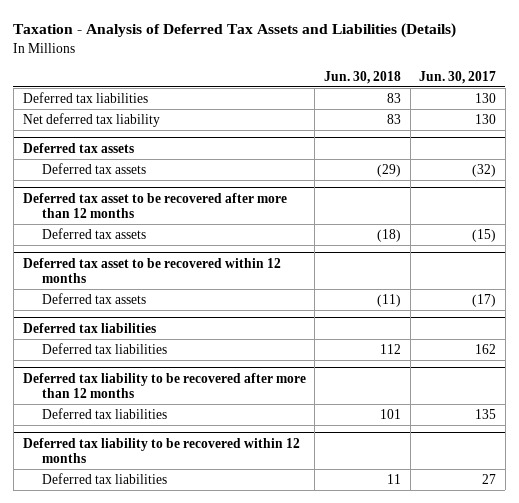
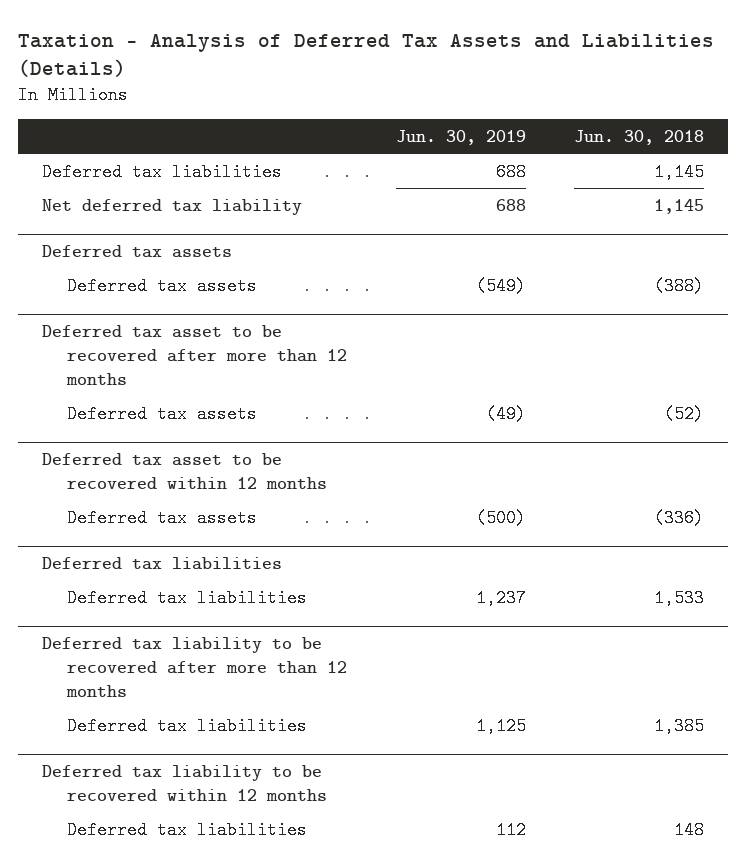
[419,70,497,84] Jun. 30, 2017 -> none
none -> [395,129,526,145] Jun. 30, 2019
[386,92,401,103] 83 -> [653,162,704,181] 1,145
[386,113,401,124] 83 -> [653,198,704,214] 1,145
[376,163,401,177] (29) -> [653,276,704,295] (388)
[376,228,401,242] (18) -> [663,404,704,423] (52)
[376,293,401,307] (11) -> [653,508,704,527] (336)
[379,343,401,354] 112 -> [653,588,704,607] 1,533
[379,408,401,419] 101 -> [653,716,704,735] 1,385
[386,473,401,484] 11 -> [673,820,704,839] 148

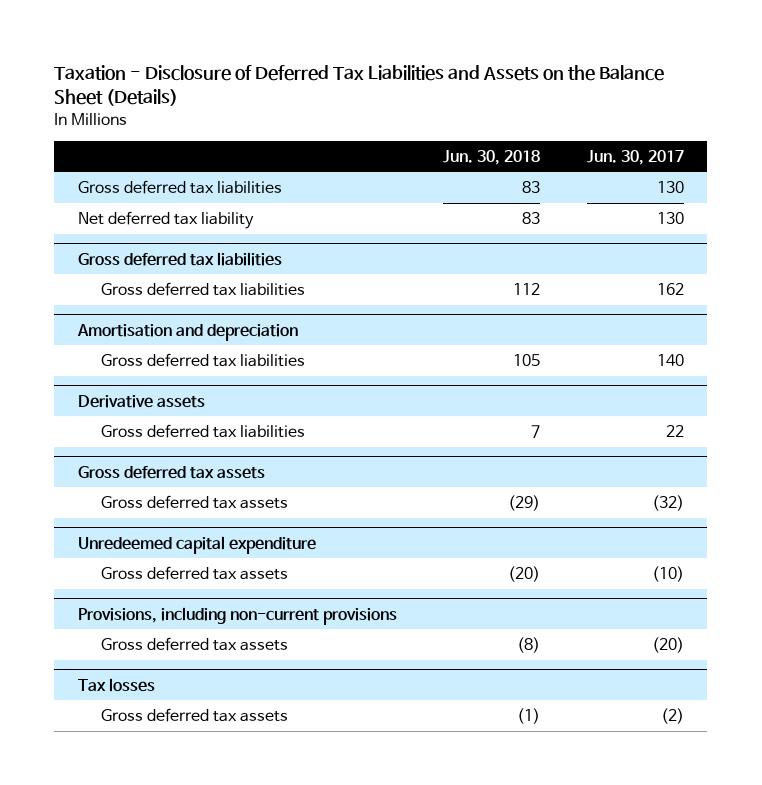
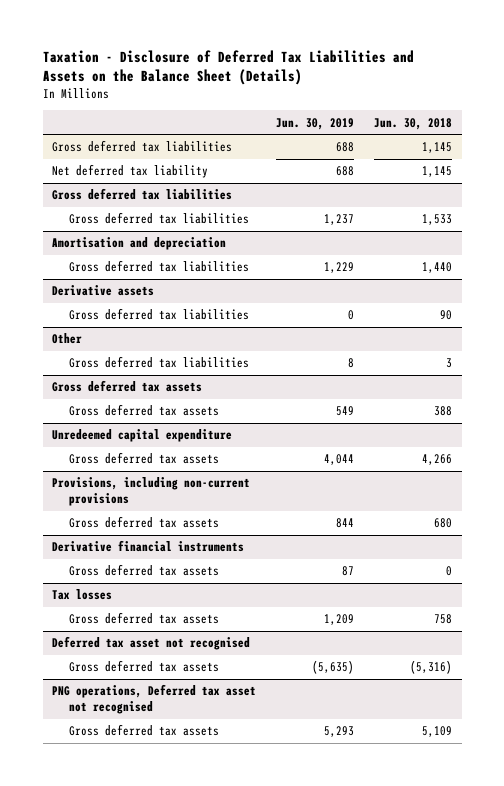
[587,149,685,165] Jun. 30, 2017 -> none
none -> [276,117,355,130] Jun. 30, 2019
[522,180,541,193] 83 -> [422,142,453,154] 1,145
[522,211,541,224] 83 -> [422,166,453,178] 1,145
[513,282,541,295] 112 -> [422,214,453,226] 1,533
[513,353,541,366] 105 -> [422,262,453,274] 1,440
[531,424,541,438] 7 -> [440,310,453,321] 90
none -> [52,333,83,345] Other
none -> [69,356,250,369] Gross deferred tax liabilities
[508,494,541,511] (29) -> [434,406,453,417] 388
[508,565,541,582] (20) -> [422,454,453,466] 4,266
[517,636,541,653] (8) -> [434,518,453,529] 680
none -> [52,540,245,553] Derivative financial instruments
none -> [69,564,220,577] Gross deferred tax assets
[517,707,541,724] (1) -> [434,614,453,625] 758
none -> [52,636,251,651] Deferred tax asset not recognised
none -> [69,660,220,673] Gross deferred tax assets
none -> [52,684,257,715] PNG operations, Deferred tax asset not recognised
none -> [69,724,220,737] Gross deferred tax assets

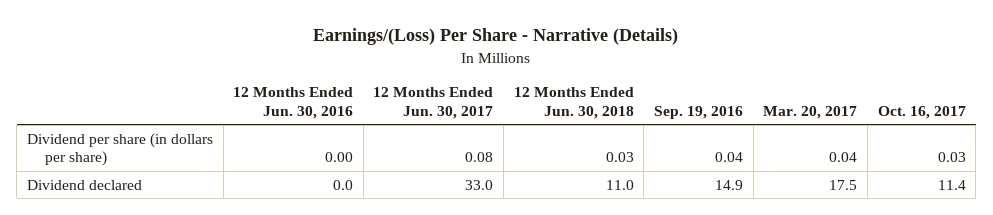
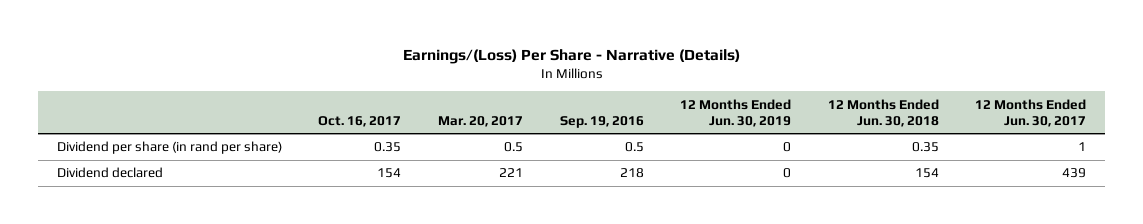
[233,87,354,119] 12 Months Ended Jun. 30, 2016 -> none
none -> [680,98,792,127] 12 Months Ended Jun. 30, 2019
[26,132,213,167] Dividend per share (in dollars per share) -> [56,141,282,155] Dividend per share (in rand per share)
[465,152,494,163] 0.08 -> [1078,142,1087,152] 1
[605,152,634,163] 0.03 -> [911,142,939,153] 0.35
[715,152,744,163] 0.04 -> [624,142,644,153] 0.5
[829,152,858,163] 0.04 -> [503,142,523,153] 0.5
[937,152,966,163] 0.03 -> [374,142,402,153] 0.35
[465,179,494,190] 33.0 -> [1062,168,1087,179] 439
[605,179,634,190] 11.0 -> [914,168,939,179] 154
[715,179,744,190] 14.9 -> [619,168,644,179] 218
[829,179,858,190] 17.5 -> [498,168,523,178] 221
[937,179,966,190] 11.4 -> [377,168,402,179] 154

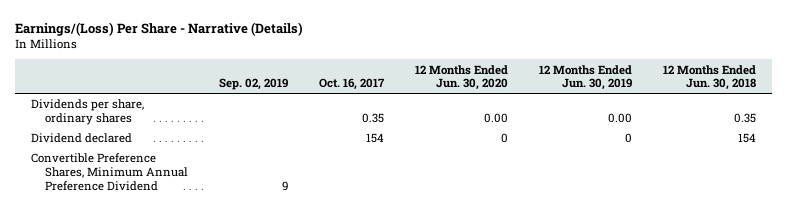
[437,115,523,127] Mar. 20, 2017 -> none
[559,115,644,128] Sep. 19, 2016 -> none
[975,98,1087,127] 12 Months Ended Jun. 30, 2017 -> none
none -> [219,78,289,91] Sep. 02, 2019
none -> [415,64,509,91] 12 Months Ended Jun. 30, 2020
[56,141,282,155] Dividend per share (in rand per share) -> [30,99,144,125] Dividends per share, ordinary shares
[783,142,792,153] 0 -> [608,112,633,123] 0.00
none -> [30,153,189,191] Convertible Preference Shares, Minimum Annual Preference Dividend

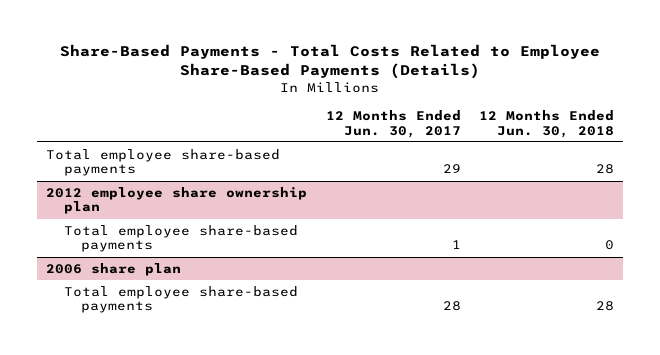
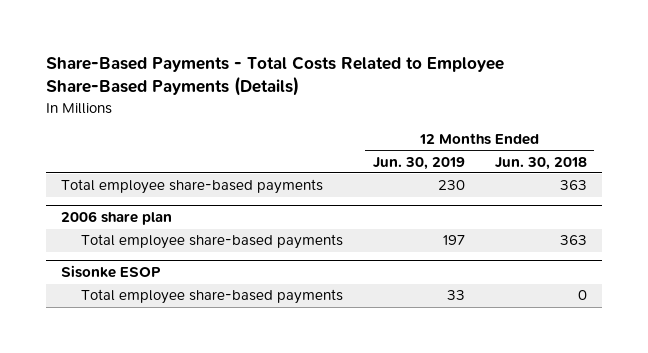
[325,110,461,138] 12 Months Ended Jun. 30, 2017 -> none
none -> [372,156,465,170] Jun. 30, 2019
[46,186,308,215] 2012 employee share ownership plan -> none
[63,224,298,253] Total employee share-based payments -> none
[596,164,615,175] 28 -> [559,180,587,191] 363
[596,301,615,312] 28 -> [559,235,587,246] 363
none -> [61,265,162,279] Sisonke ESOP
none -> [81,289,344,305] Total employee share-based payments

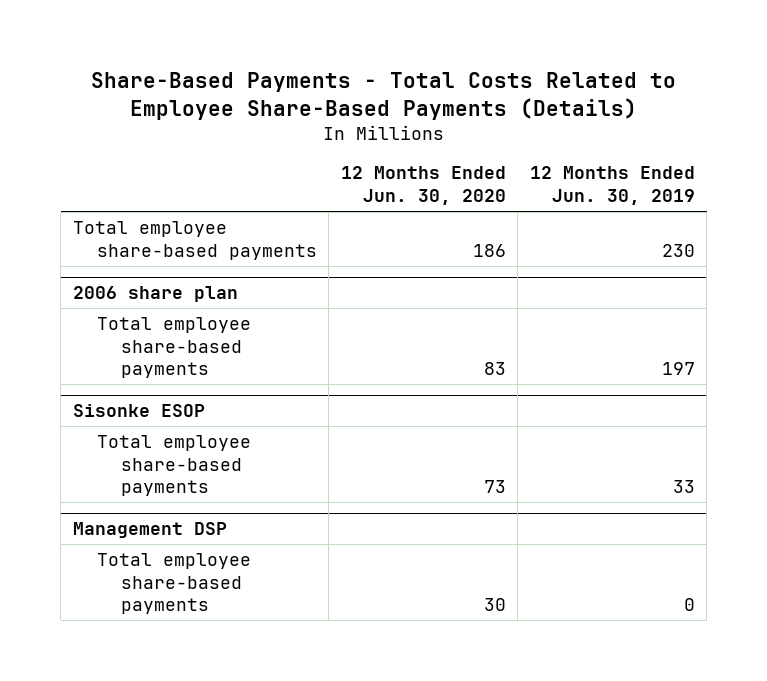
[494,156,587,170] Jun. 30, 2018 -> none
none -> [340,166,506,206] 12 Months Ended Jun. 30, 2020
none -> [72,522,227,539] Management DSP
none -> [96,552,251,615] Total employee share-based payments

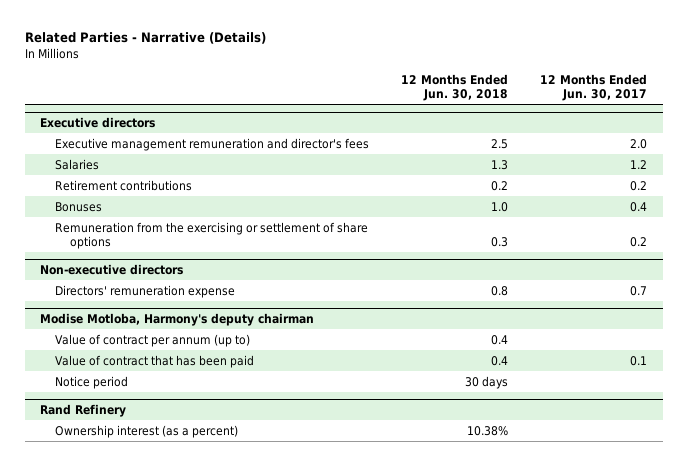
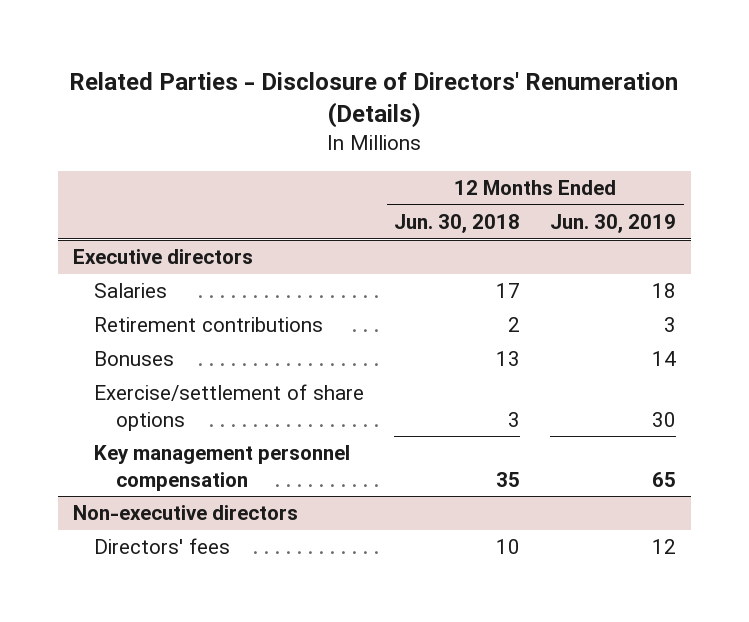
[24,32,266,45] Related Parties - Narrative (Details) -> [69,71,679,129] Related Parties - Disclosure of Directors' Renumeration (Details)
[539,73,647,102] 12 Months Ended Jun. 30, 2017 -> none
none -> [550,214,677,234] Jun. 30, 2019
[55,137,370,151] Executive management remuneration and director's fees -> none
[491,159,509,170] 1.3 -> [496,283,521,299] 17
[491,180,509,191] 0.2 -> [508,317,521,333] 2
[491,201,509,212] 1.0 -> [496,351,521,367] 13
[55,221,369,249] Remuneration from the exercising or settlement of share options -> [94,384,365,431] Exercise/settlement of share options
[491,236,509,247] 0.3 -> [508,411,521,427] 3
none -> [94,445,351,491] Key management personnel compensation
[40,312,315,326] Modise Motloba, Harmony's deputy chairman -> none
[55,333,251,347] Value of contract per annum (up to) -> none
[55,354,255,368] Value of contract that has been paid -> none
[55,375,129,389] Notice period -> none
[40,403,127,417] Rand Refinery -> none
[55,424,239,438] Ownership interest (as a percent) -> none
[55,284,236,298] Directors' remuneration expense -> [94,538,231,555] Directors' fees
[491,285,509,296] 0.8 -> [496,539,521,555] 10

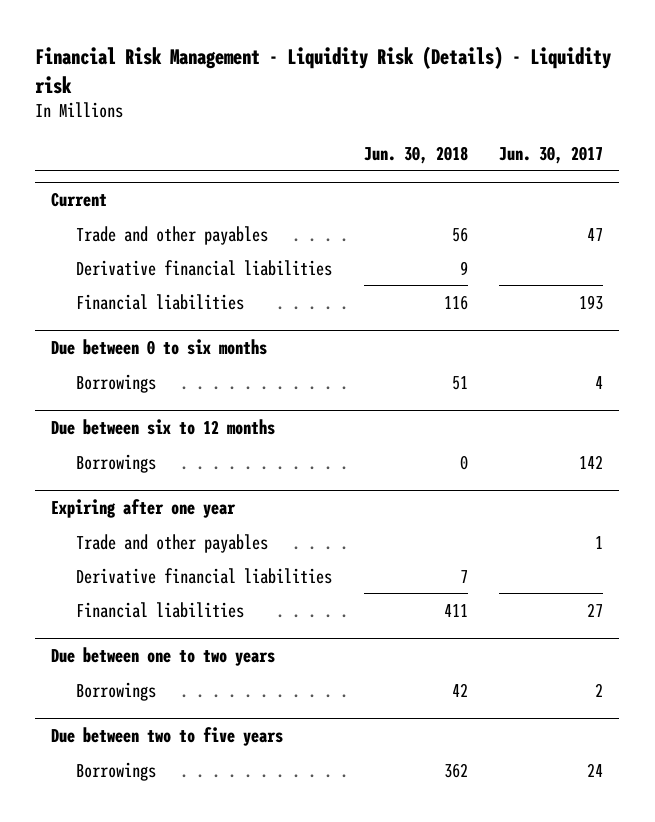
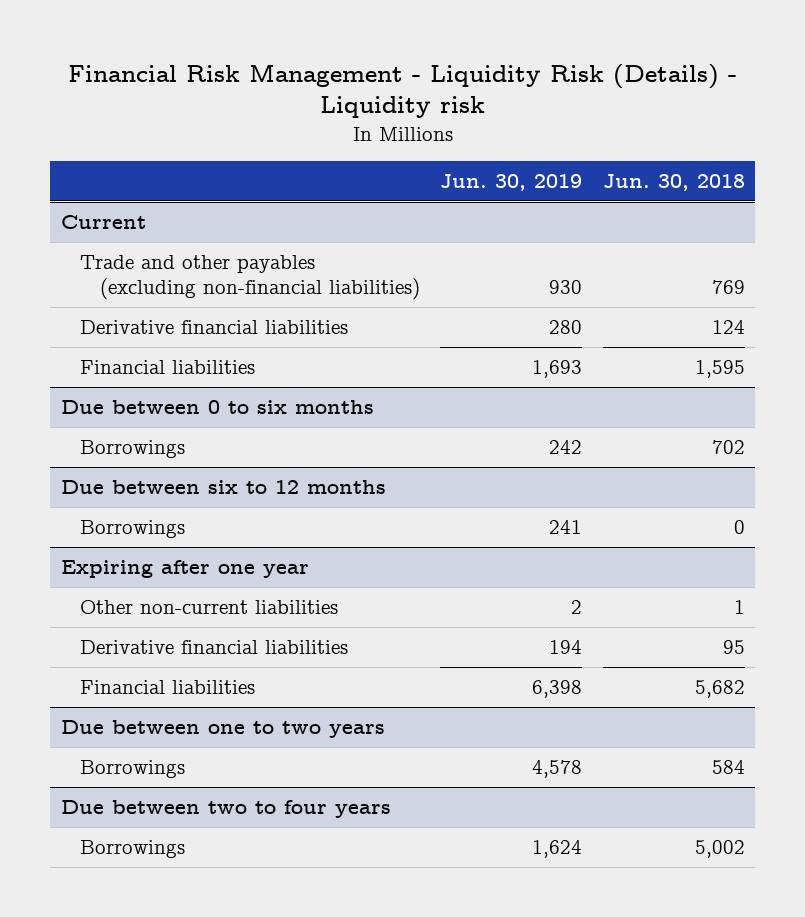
[499,145,604,164] Jun. 30, 2017 -> none
none -> [440,173,583,191] Jun. 30, 2019
[75,225,268,245] Trade and other payables -> [80,254,420,300] Trade and other payables (excluding non-financial liabilities)
[451,226,468,242] 56 -> [711,279,745,294] 769
[459,260,468,275] 9 -> [711,319,745,334] 124
[443,294,468,310] 116 -> [694,359,745,378] 1,595
[451,375,468,390] 51 -> [711,439,745,454] 702
[75,533,268,553] Trade and other payables -> none
none -> [80,599,339,614] Other non-current liabilities
[459,569,468,583] 7 -> [722,639,745,654] 95
[443,603,468,617] 411 -> [694,679,745,698] 5,682
[451,682,468,697] 42 -> [711,759,745,774] 584
[51,727,284,747] Due between two to five years -> [60,799,391,818] Due between two to four years
[443,762,468,778] 362 -> [694,839,745,858] 5,002

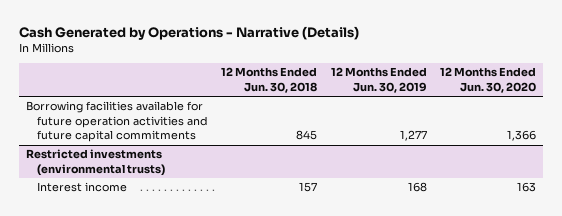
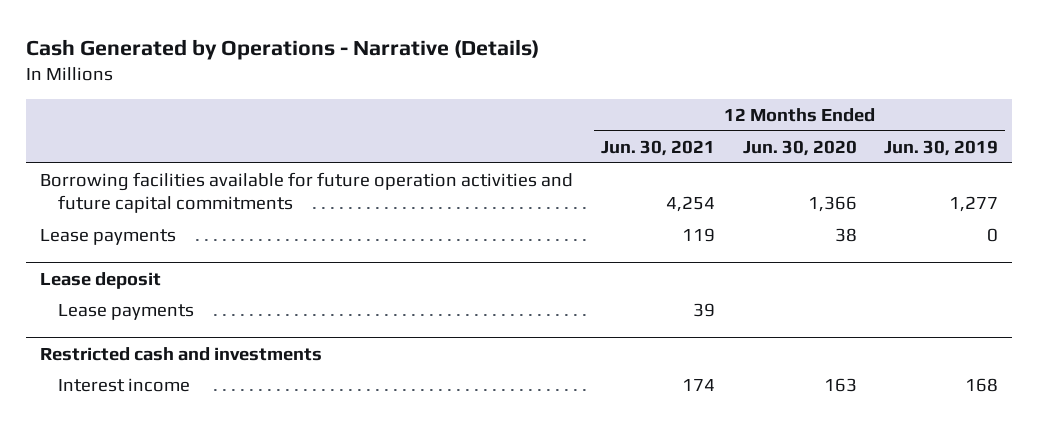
[221,67,318,93] 12 Months Ended Jun. 30, 2018 -> none
none -> [600,139,715,156] Jun. 30, 2021
none -> [40,228,177,245] Lease payments
none -> [40,271,162,289] Lease deposit
none -> [57,303,194,320] Lease payments
[25,149,166,176] Restricted investments (environmental trusts) -> [40,346,323,361] Restricted cash and investments

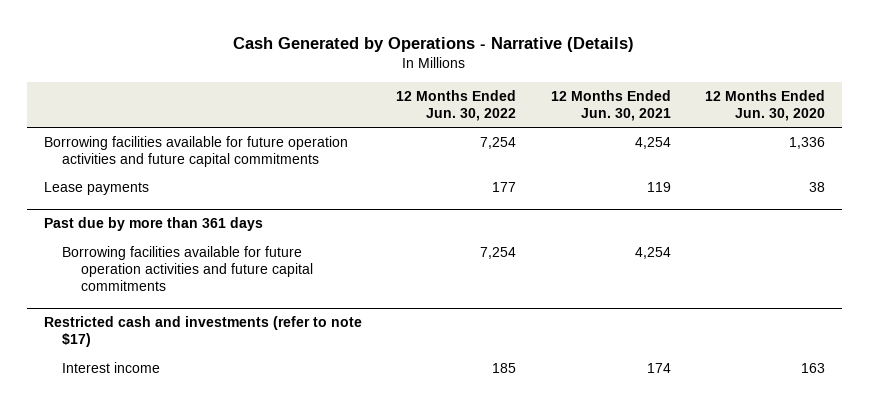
[884,139,999,156] Jun. 30, 2019 -> none
none -> [396,89,517,121] 12 Months Ended Jun. 30, 2022
[807,196,857,213] 1,366 -> [789,136,826,149] 1,336
[40,271,162,289] Lease deposit -> none
[57,303,194,320] Lease payments -> none
none -> [43,217,263,232] Past due by more than 361 days
none -> [62,245,313,291] Borrowing facilities available for future operation activities and future capital commitments
[40,346,323,361] Restricted cash and investments -> [43,316,362,348] Restricted cash and investments (refer to note $17)

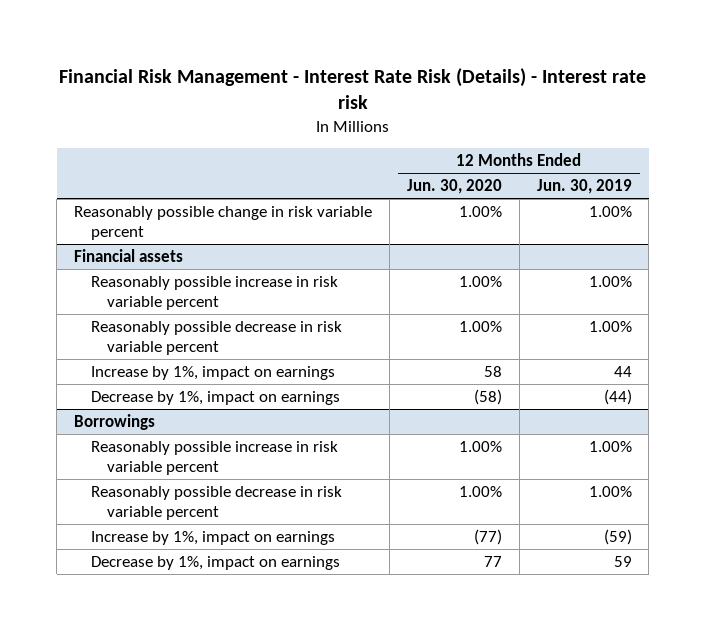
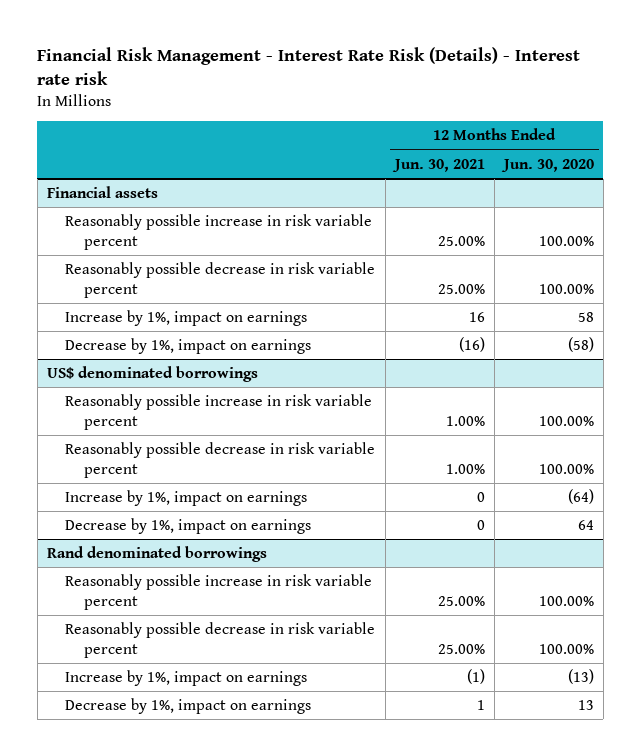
[536,179,632,195] Jun. 30, 2019 -> none
none -> [391,158,485,172] Jun. 30, 2021
[74,205,373,241] Reasonably possible change in risk variable percent -> none
[458,275,502,287] 1.00% -> [538,235,594,246] 100.00%
[458,320,502,332] 1.00% -> [538,283,594,294] 100.00%
[74,413,156,430] Borrowings -> [46,366,258,383] US$ denominated borrowings
[458,440,502,452] 1.00% -> [538,415,594,426] 100.00%
[458,485,502,497] 1.00% -> [538,463,594,474] 100.00%
[473,528,502,545] (77) -> [567,489,594,505] (64)
[483,555,502,567] 77 -> [577,520,594,531] 64
none -> [46,546,267,563] Rand denominated borrowings
none -> [65,574,373,610] Reasonably possible increase in risk variable percent
none -> [65,622,376,658] Reasonably possible decrease in risk variable percent
none -> [65,670,308,687] Increase by 1%, impact on earnings
none -> [65,698,312,715] Decrease by 1%, impact on earnings

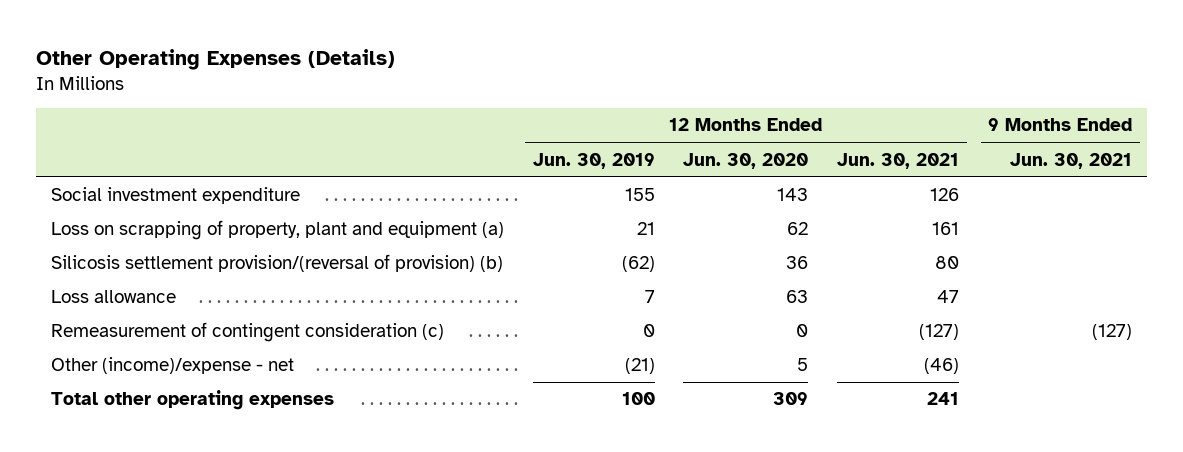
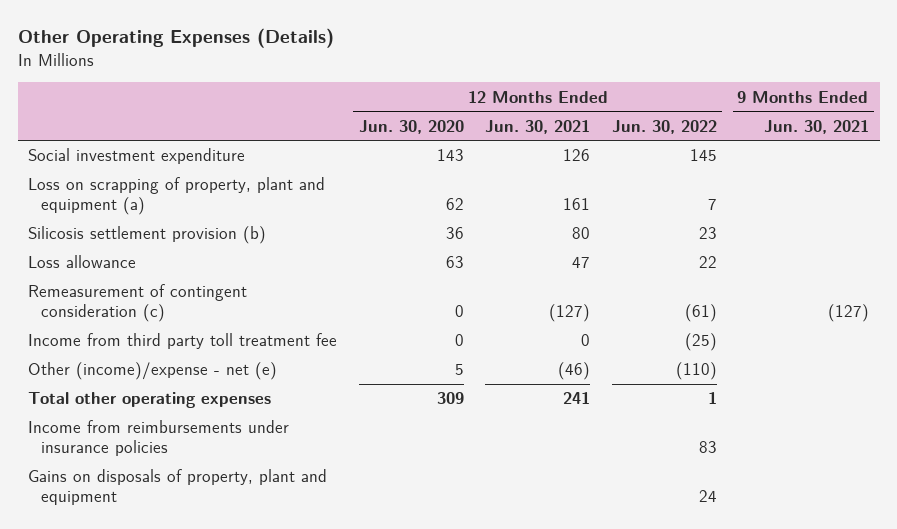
[532,152,655,169] Jun. 30, 2019 -> none
none -> [611,119,717,134] Jun. 30, 2022
[50,254,503,273] Silicosis settlement provision/(reversal of provision) (b) -> [28,226,267,245] Silicosis settlement provision (b)
none -> [28,333,338,350] Income from third party toll treatment fee
[50,357,294,375] Other (income)/expense - net -> [28,362,278,381] Other (income)/expense - net (e)
none -> [28,420,290,456] Income from reimbursements under insurance policies
none -> [28,469,328,505] Gains on disposals of property, plant and equipment

